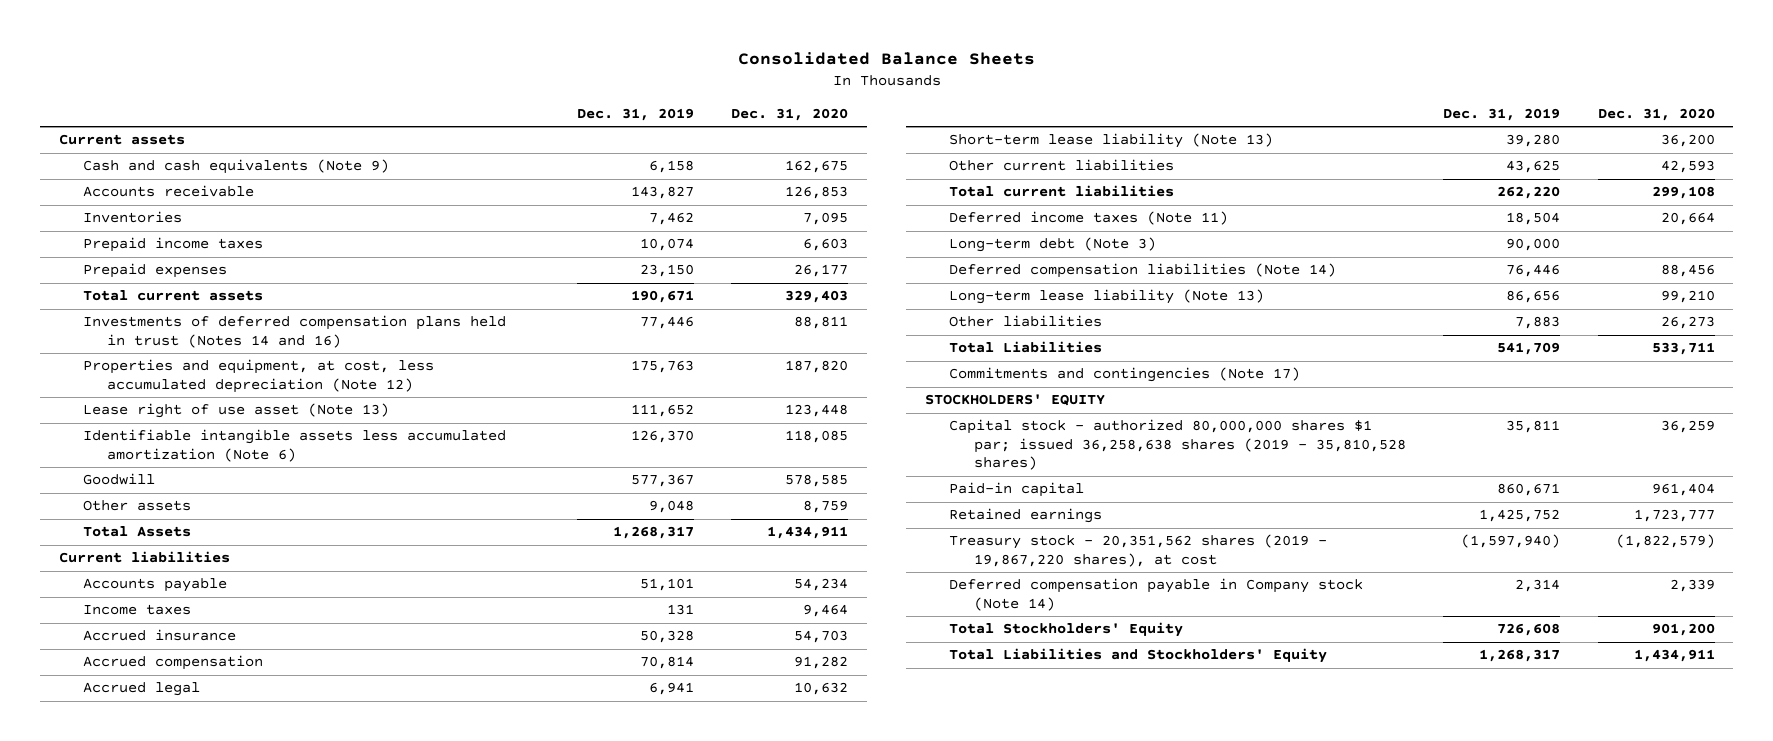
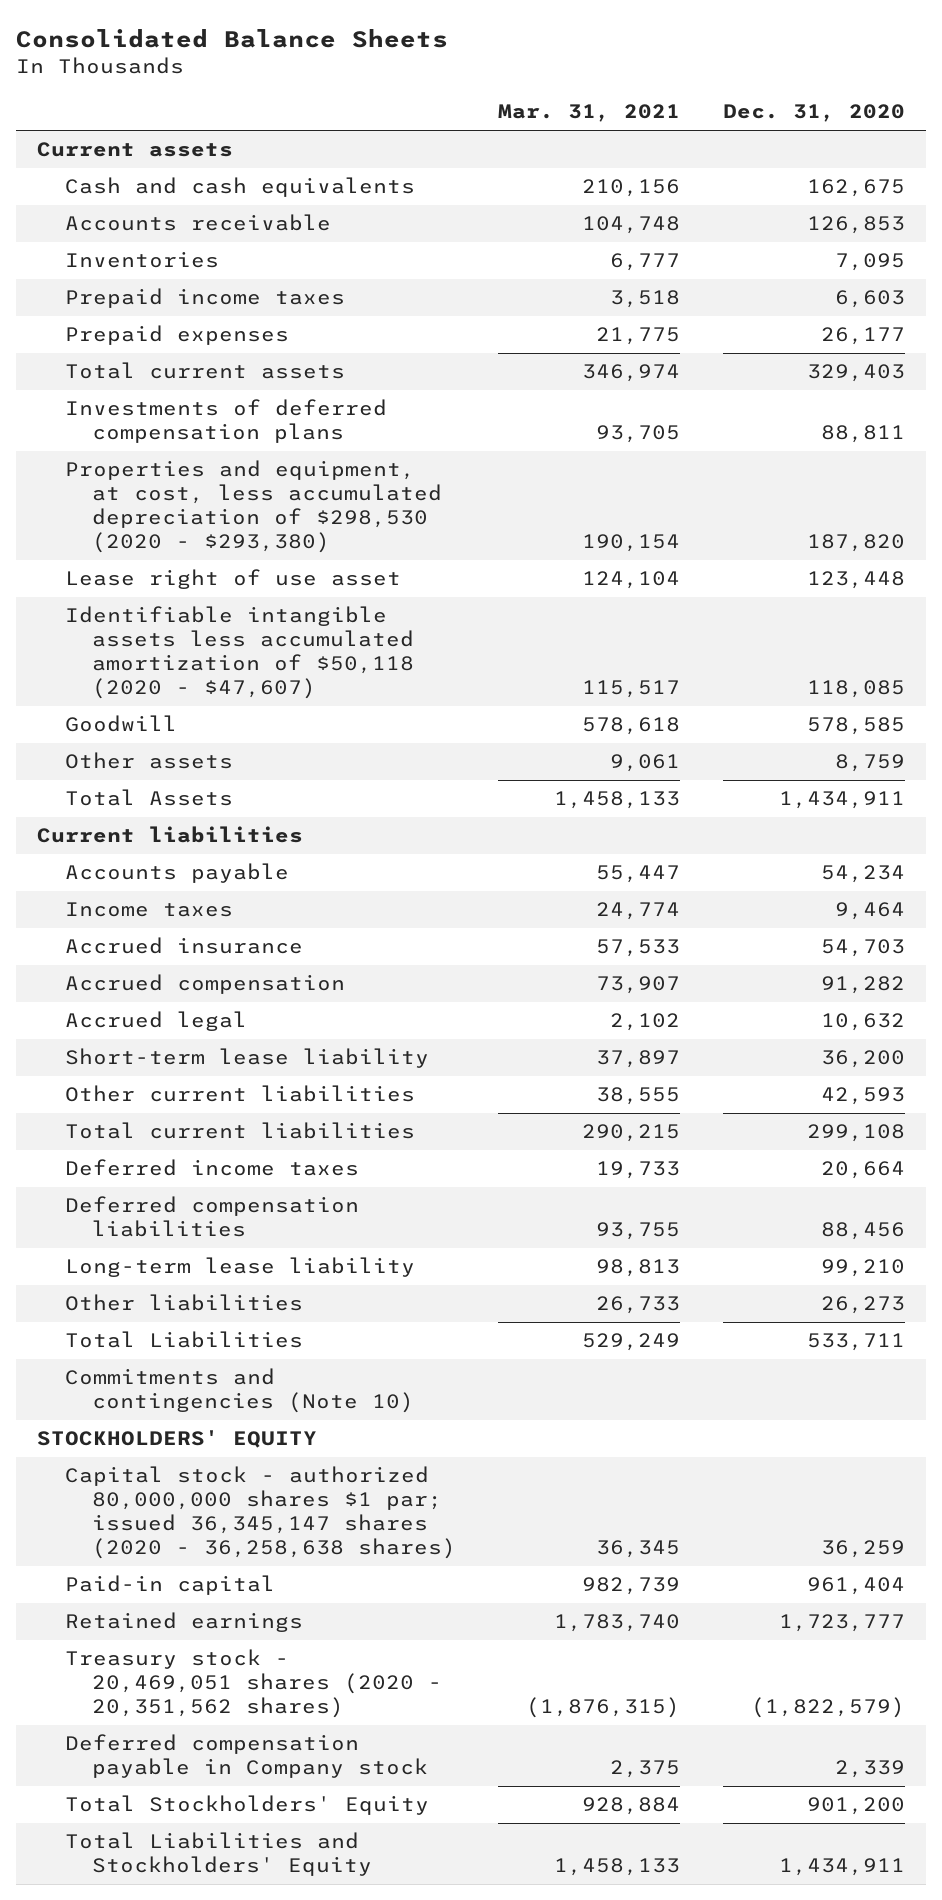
[576,107,694,121] Dec. 31, 2019 -> none
none -> [498,104,681,123] Mar. 31, 2021
[83,159,390,175] Cash and cash equivalents (Note 9) -> [64,177,415,198] Cash and cash equivalents
[83,315,507,348] Investments of deferred compensation plans held in trust (Notes 14 and 16) -> [64,399,387,444] Investments of deferred compensation plans
[83,359,435,393] Properties and equipment, at cost, less accumulated depreciation (Note 12) -> [64,460,443,554] Properties and equipment, at cost, less accumulated depreciation of $298,530 (2020 - $293,380)
[83,403,390,419] Lease right of use asset (Note 13) -> [64,569,401,590] Lease right of use asset
[83,429,507,462] Identifiable intangible assets less accumulated amortization (Note 6) -> [64,606,415,700] Identifiable intangible assets less accumulated amortization of $50,118 (2020 - $47,607)
[949,133,1274,149] Short-term lease liability (Note 13) -> [64,1048,429,1069] Short-term lease liability
[949,237,1157,253] Long-term debt (Note 3) -> none
[949,211,1229,226] Deferred income taxes (Note 11) -> [64,1159,359,1177] Deferred income taxes
[949,263,1337,279] Deferred compensation liabilities (Note 14) -> [64,1196,359,1238] Deferred compensation liabilities
[949,289,1265,305] Long-term lease liability (Note 13) -> [64,1257,415,1278] Long-term lease liability
[949,367,1301,383] Commitments and contingencies (Note 17) -> [64,1368,415,1414] Commitments and contingencies (Note 10)
[949,419,1406,471] Capital stock - authorized 80,000,000 shares $1 par; issued 36,258,638 shares (2019 - 35,810,528 shares) -> [64,1466,457,1560] Capital stock - authorized 80,000,000 shares $1 par; issued 36,345,147 shares (2020 - 36,258,638 shares)
[949,534,1328,567] Treasury stock - 20,351,562 shares (2019 - 19,867,220 shares), at cost -> [64,1649,443,1719] Treasury stock - 20,469,051 shares (2020 - 20,351,562 shares)
[949,578,1364,611] Deferred compensation payable in Company stock (Note 14) -> [64,1734,429,1779] Deferred compensation payable in Company stock

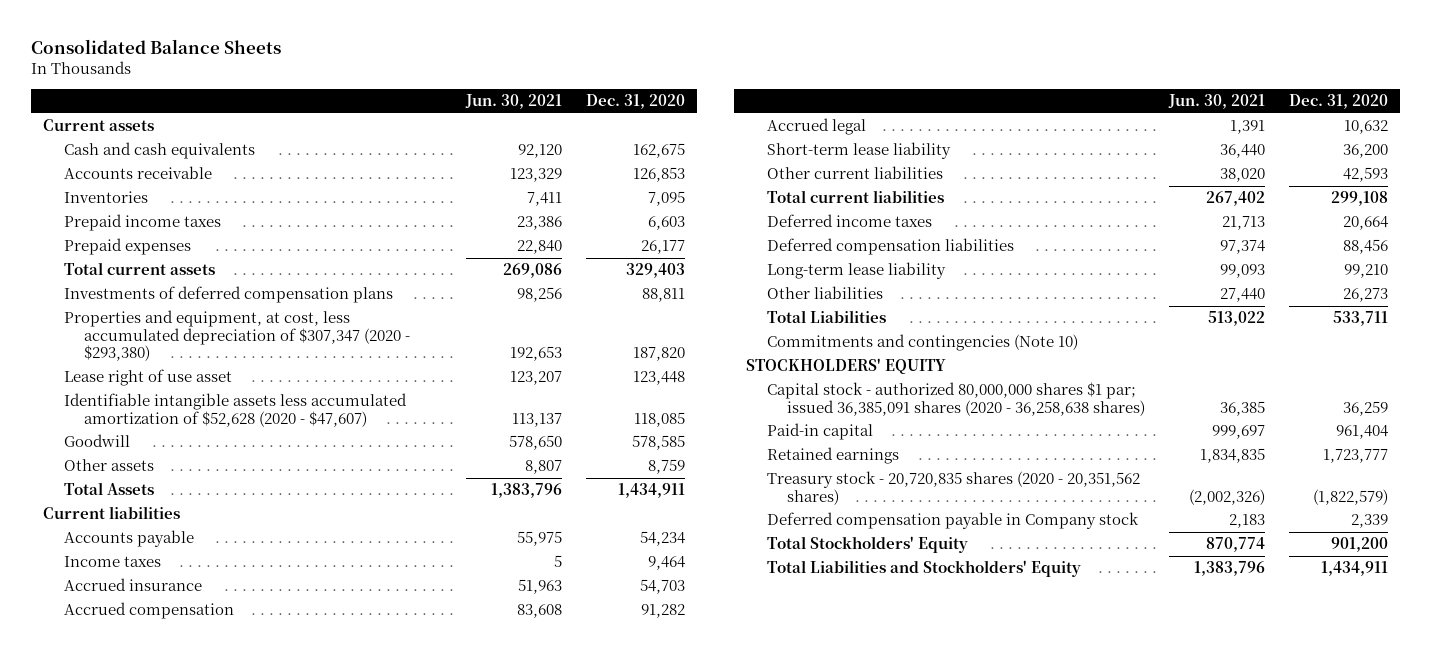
[498,104,681,123] Mar. 31, 2021 -> none
none -> [465,94,563,110] Jun. 30, 2021
[64,460,443,554] Properties and equipment, at cost, less accumulated depreciation of $298,530 (2020 - $293,380) -> [63,310,411,362] Properties and equipment, at cost, less accumulated depreciation of $307,347 (2020 - $293,380)
[64,606,415,700] Identifiable intangible assets less accumulated amortization of $50,118 (2020 - $47,607) -> [63,393,407,427] Identifiable intangible assets less accumulated amortization of $52,628 (2020 - $47,607)
[64,1466,457,1560] Capital stock - authorized 80,000,000 shares $1 par; issued 36,345,147 shares (2020 - 36,258,638 shares) -> [766,382,1146,416] Capital stock - authorized 80,000,000 shares $1 par; issued 36,385,091 shares (2020 - 36,258,638 shares)
[64,1649,443,1719] Treasury stock - 20,469,051 shares (2020 - 20,351,562 shares) -> [766,471,1140,505] Treasury stock - 20,720,835 shares (2020 - 20,351,562 shares)

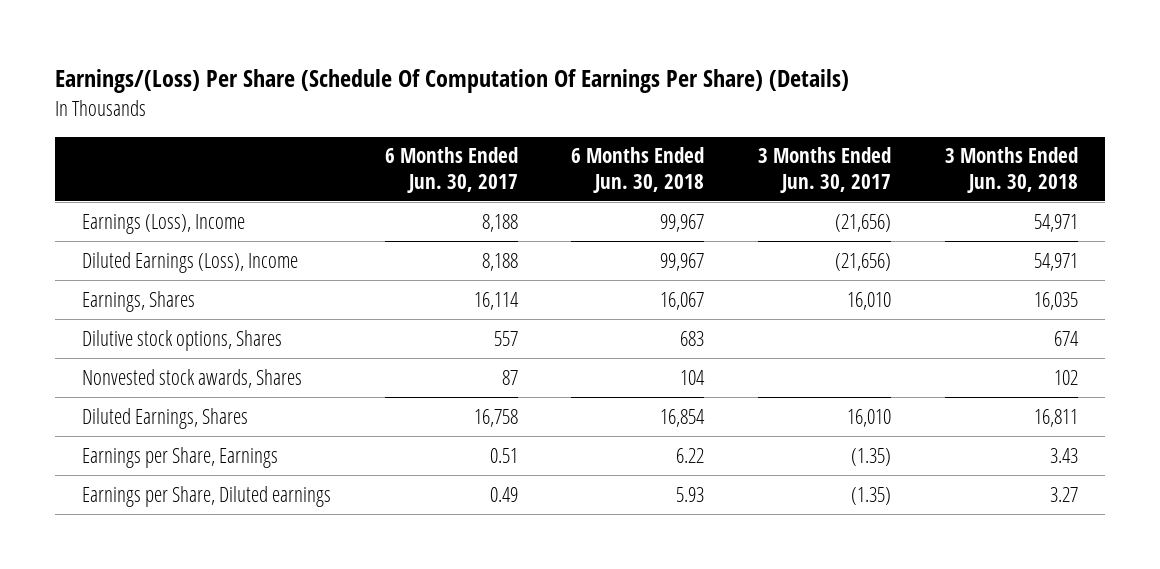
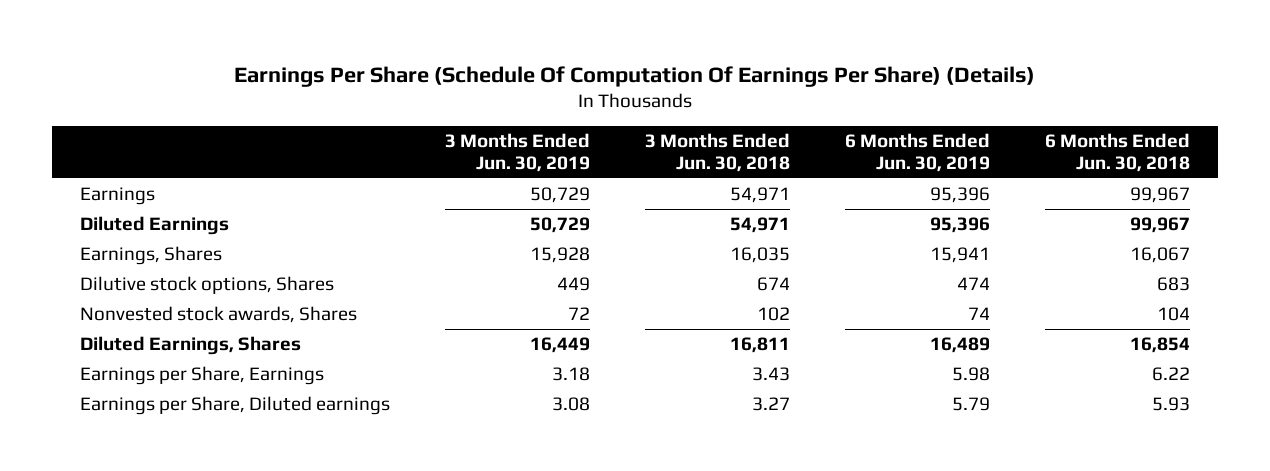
[55,69,850,94] Earnings/(Loss) Per Share (Schedule Of Computation Of Earnings Per Share) (Details) -> [233,65,1035,87] Earnings Per Share (Schedule Of Computation Of Earnings Per Share) (Details)
[384,147,518,193] 6 Months Ended Jun. 30, 2017 -> none
[758,147,892,193] 3 Months Ended Jun. 30, 2017 -> none
none -> [444,133,590,173] 3 Months Ended Jun. 30, 2019
none -> [844,133,990,173] 6 Months Ended Jun. 30, 2019
[81,213,245,234] Earnings (Loss), Income -> [79,187,155,206] Earnings
[81,251,298,273] Diluted Earnings (Loss), Income -> [79,216,229,236] Diluted Earnings

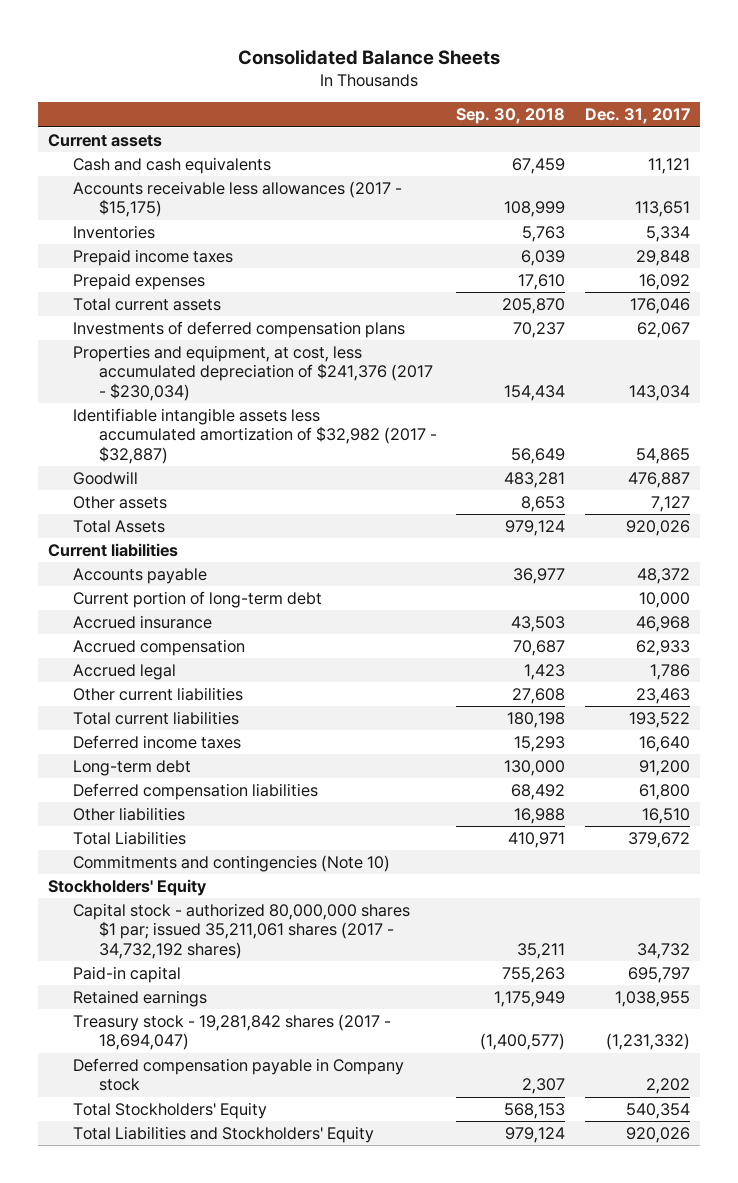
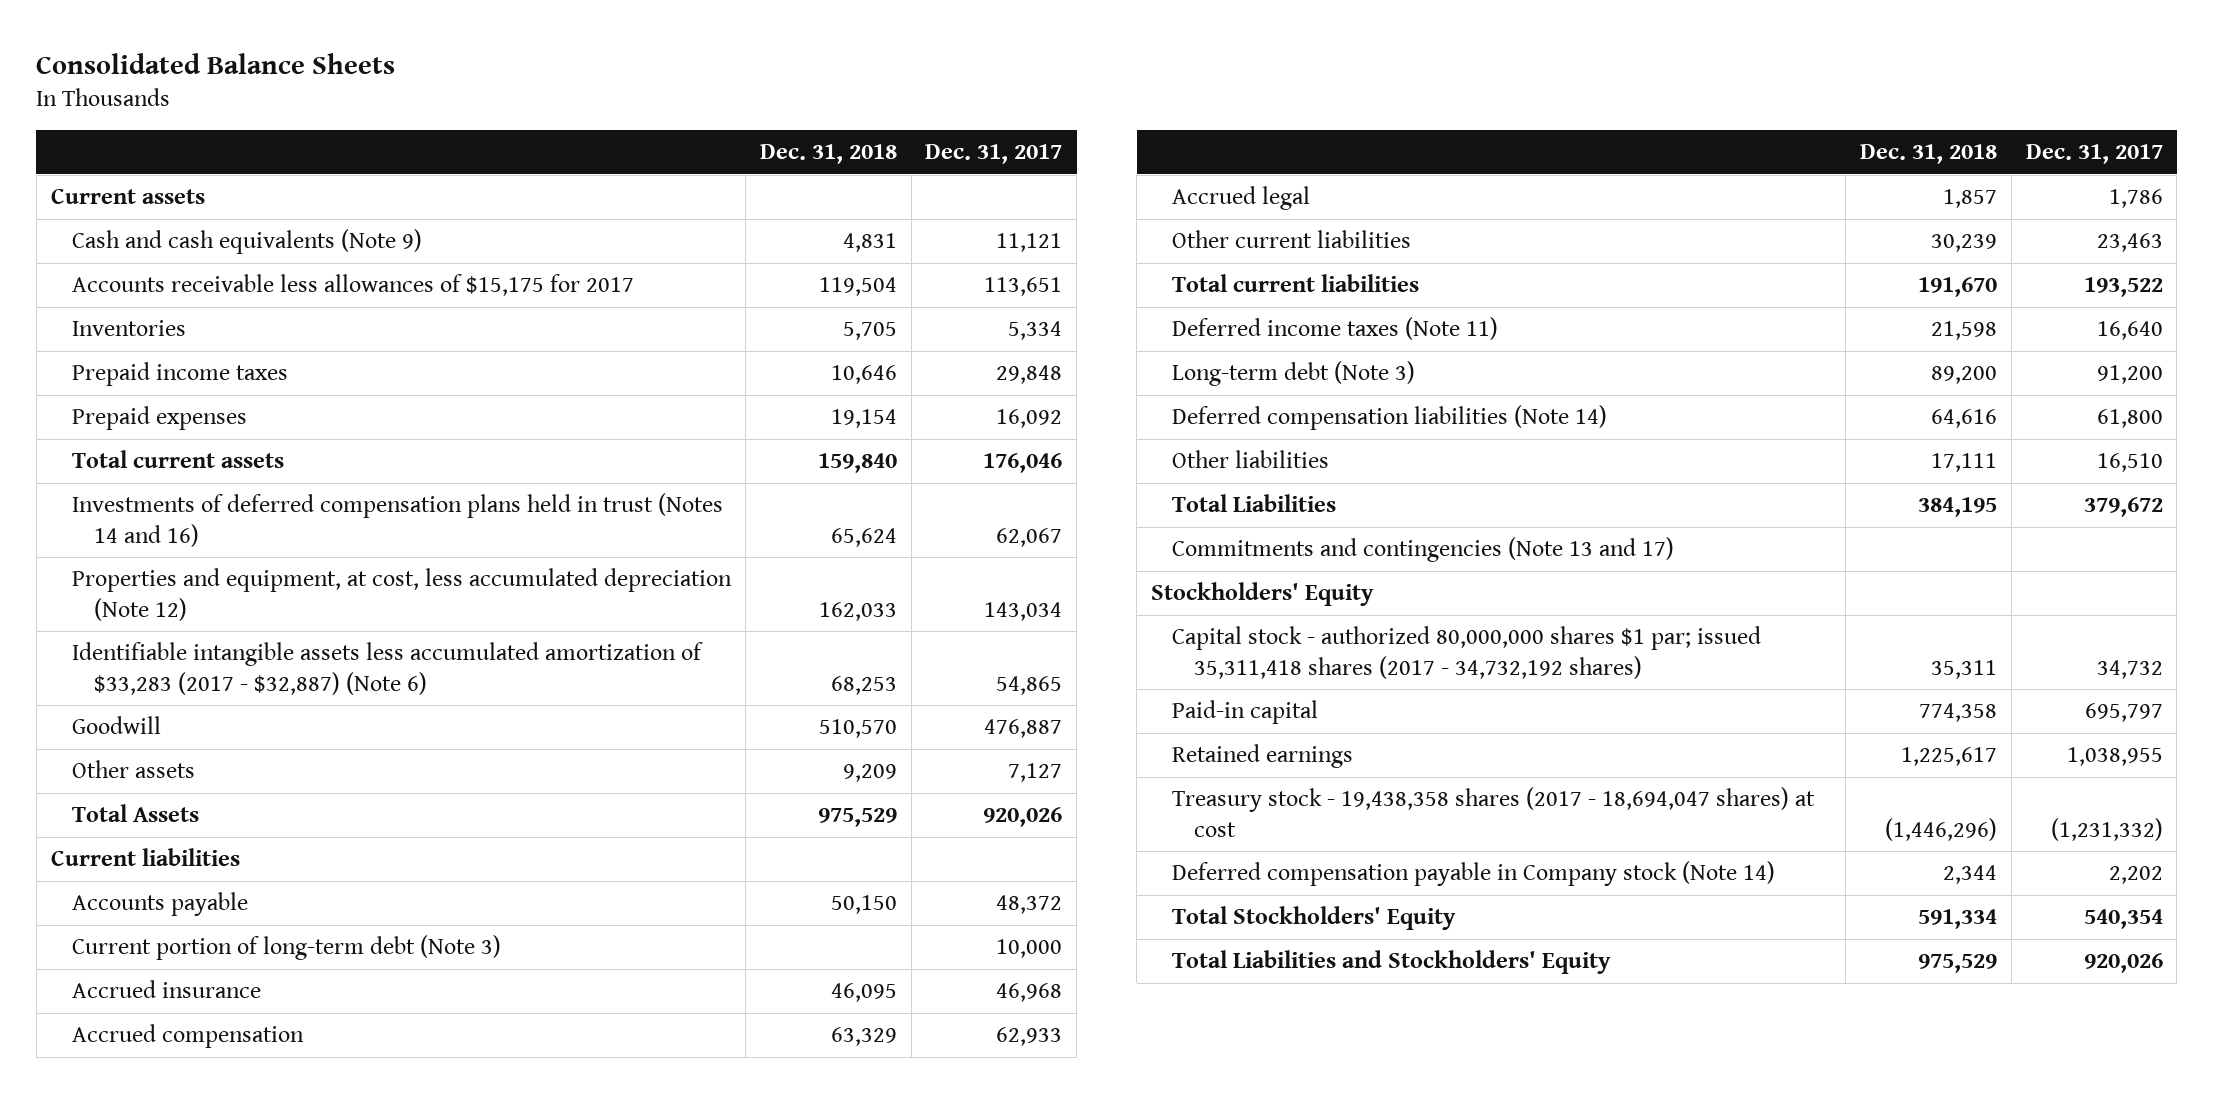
[456,108,566,125] Sep. 30, 2018 -> none
none -> [759,144,897,165] Dec. 31, 2018
[73,157,272,175] Cash and cash equivalents -> [72,229,423,255] Cash and cash equivalents (Note 9)
[73,181,403,218] Accounts receivable less allowances (2017 - $15,175) -> [72,274,635,297] Accounts receivable less allowances of $15,175 for 2017
[73,321,406,339] Investments of deferred compensation plans -> [72,493,724,547] Investments of deferred compensation plans held in trust (Notes 14 and 16)
[73,345,434,401] Properties and equipment, at cost, less accumulated depreciation of $241,376 (2017 - $230,034) -> [72,568,733,621] Properties and equipment, at cost, less accumulated depreciation (Note 12)
[73,408,438,464] Identifiable intangible assets less accumulated amortization of $32,982 (2017 - $32,887) -> [72,642,704,695] Identifiable intangible assets less accumulated amortization of $33,283 (2017 - $32,887) (Note 6)
[73,591,323,609] Current portion of long-term debt -> [72,935,502,961] Current portion of long-term debt (Note 3)
[73,735,242,750] Deferred income taxes -> [1172,317,1499,341] Deferred income taxes (Note 11)
[73,760,192,777] Long-term debt -> [1172,361,1416,387] Long-term debt (Note 3)
[73,783,319,801] Deferred compensation liabilities -> [1172,405,1608,431] Deferred compensation liabilities (Note 14)
[73,855,391,873] Commitments and contingencies (Note 10) -> [1172,537,1675,563] Commitments and contingencies (Note 13 and 17)
[73,903,411,959] Capital stock - authorized 80,000,000 shares $1 par; issued 35,211,061 shares (2017 - 34,732,192 shares) -> [1172,626,1762,679] Capital stock - authorized 80,000,000 shares $1 par; issued 35,311,418 shares (2017 - 34,732,192 shares)
[73,1014,392,1051] Treasury stock - 19,281,842 shares (2017 - 18,694,047) -> [1172,787,1816,837] Treasury stock - 19,438,358 shares (2017 - 18,694,047 shares) at cost
[73,1058,405,1092] Deferred compensation payable in Company stock -> [1172,861,1776,887] Deferred compensation payable in Company stock (Note 14)

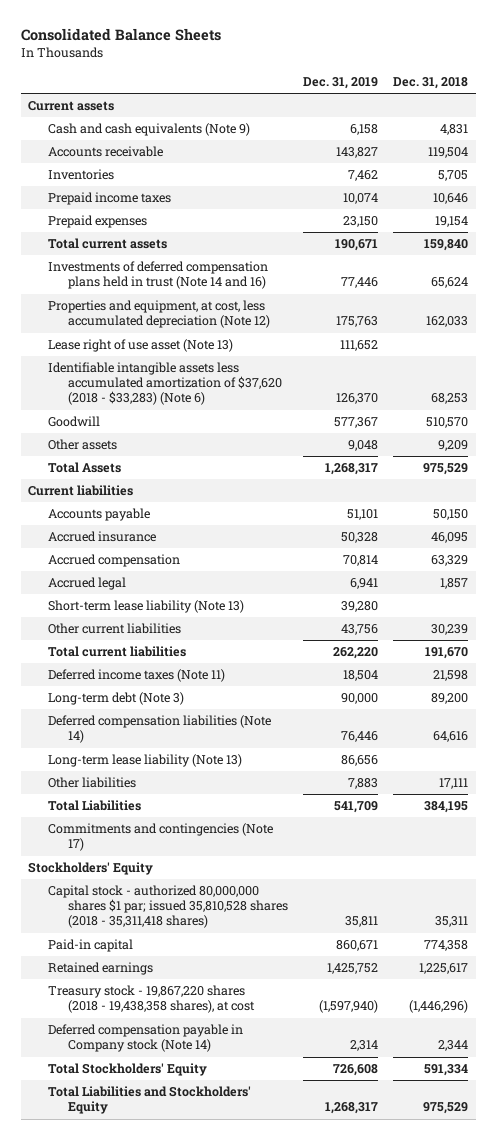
[925,144,1063,165] Dec. 31, 2017 -> none
none -> [302,77,378,90] Dec. 31, 2019
[72,274,635,297] Accounts receivable less allowances of $15,175 for 2017 -> [47,146,163,158] Accounts receivable
[72,493,724,547] Investments of deferred compensation plans held in trust (Notes 14 and 16) -> [47,261,268,290] Investments of deferred compensation plans held in trust (Note 14 and 16)
none -> [47,339,233,353] Lease right of use asset (Note 13)
[72,642,704,695] Identifiable intangible assets less accumulated amortization of $33,283 (2017 - $32,887) (Note 6) -> [47,362,282,406] Identifiable intangible assets less accumulated amortization of $37,620 (2018 - $33,283) (Note 6)
[72,935,502,961] Current portion of long-term debt (Note 3) -> none
none -> [47,600,244,614] Short-term lease liability (Note 13)
none -> [47,754,242,768] Long-term lease liability (Note 13)
[1172,537,1675,563] Commitments and contingencies (Note 13 and 17) -> [47,823,273,852] Commitments and contingencies (Note 17)
[1172,626,1762,679] Capital stock - authorized 80,000,000 shares $1 par; issued 35,311,418 shares (2017 - 34,732,192 shares) -> [47,885,288,929] Capital stock - authorized 80,000,000 shares $1 par; issued 35,810,528 shares (2018 - 35,311,418 shares)
[1172,787,1816,837] Treasury stock - 19,438,358 shares (2017 - 18,694,047 shares) at cost -> [47,985,255,1014] Treasury stock - 19,867,220 shares (2018 - 19,438,358 shares), at cost

